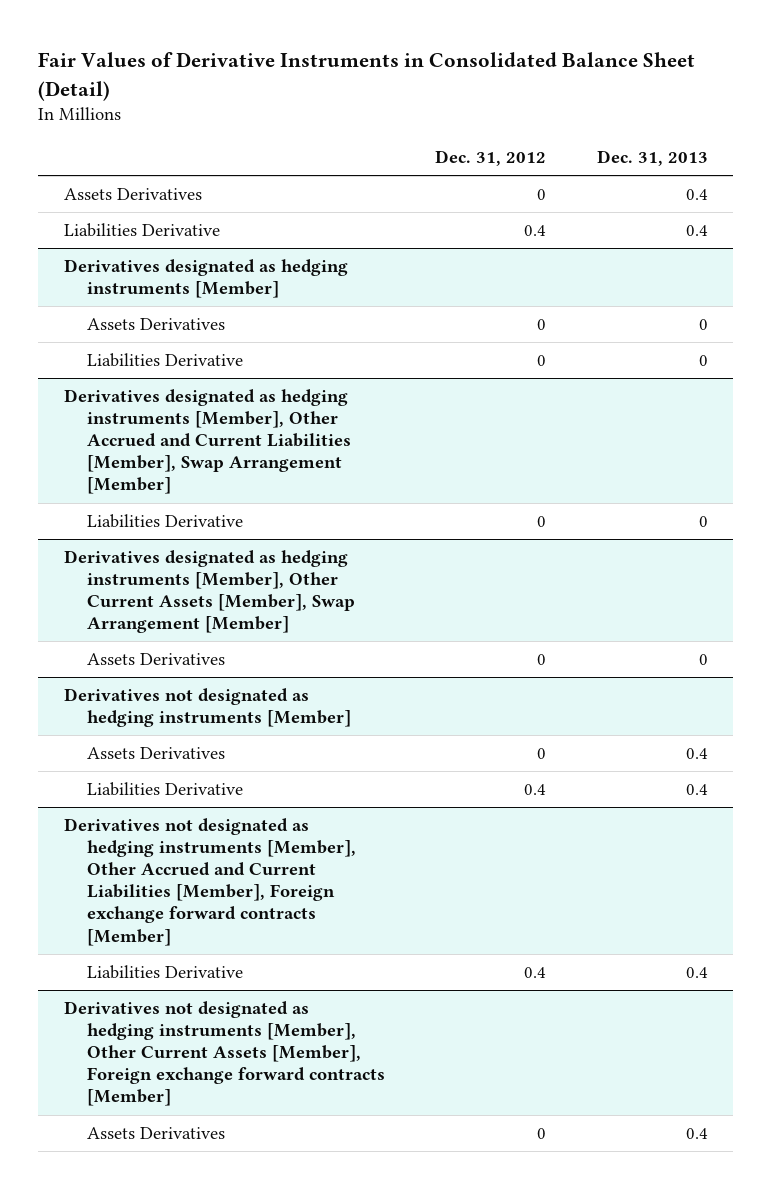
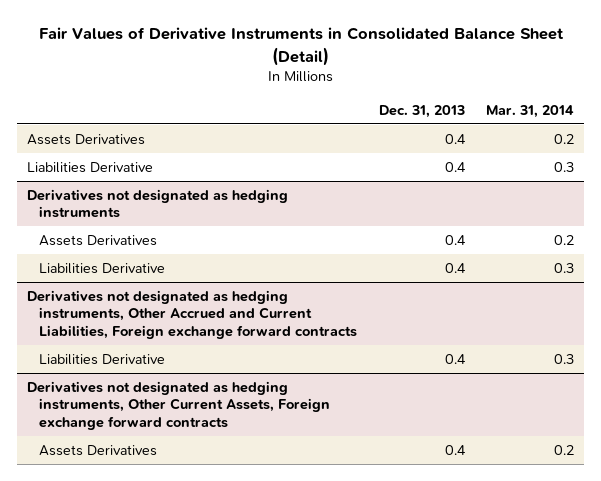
[435,150,547,167] Dec. 31, 2012 -> none
none -> [485,104,574,118] Mar. 31, 2014
[63,259,348,299] Derivatives designated as hedging instruments [Member] -> none
[86,318,225,331] Assets Derivatives -> none
[86,353,243,368] Liabilities Derivative -> none
[63,389,351,495] Derivatives designated as hedging instruments [Member], Other Accrued and Current Liabilities [Member], Swap Arrangement [Member] -> none
[86,514,243,529] Liabilities Derivative -> none
[63,550,355,634] Derivatives designated as hedging instruments [Member], Other Current Assets [Member], Swap Arrangement [Member] -> none
[86,653,225,666] Assets Derivatives -> none
[63,688,351,728] Derivatives not designated as hedging instruments [Member] -> [27,188,289,219] Derivatives not designated as hedging instruments
[63,818,356,946] Derivatives not designated as hedging instruments [Member], Other Accrued and Current Liabilities [Member], Foreign exchange forward contracts [Member] -> [27,289,358,339] Derivatives not designated as hedging instruments, Other Accrued and Current Liabilities, Foreign exchange forward contracts
[63,1001,385,1107] Derivatives not designated as hedging instruments [Member], Other Current Assets [Member], Foreign exchange forward contracts [Member] -> [27,380,331,430] Derivatives not designated as hedging instruments, Other Current Assets, Foreign exchange forward contracts

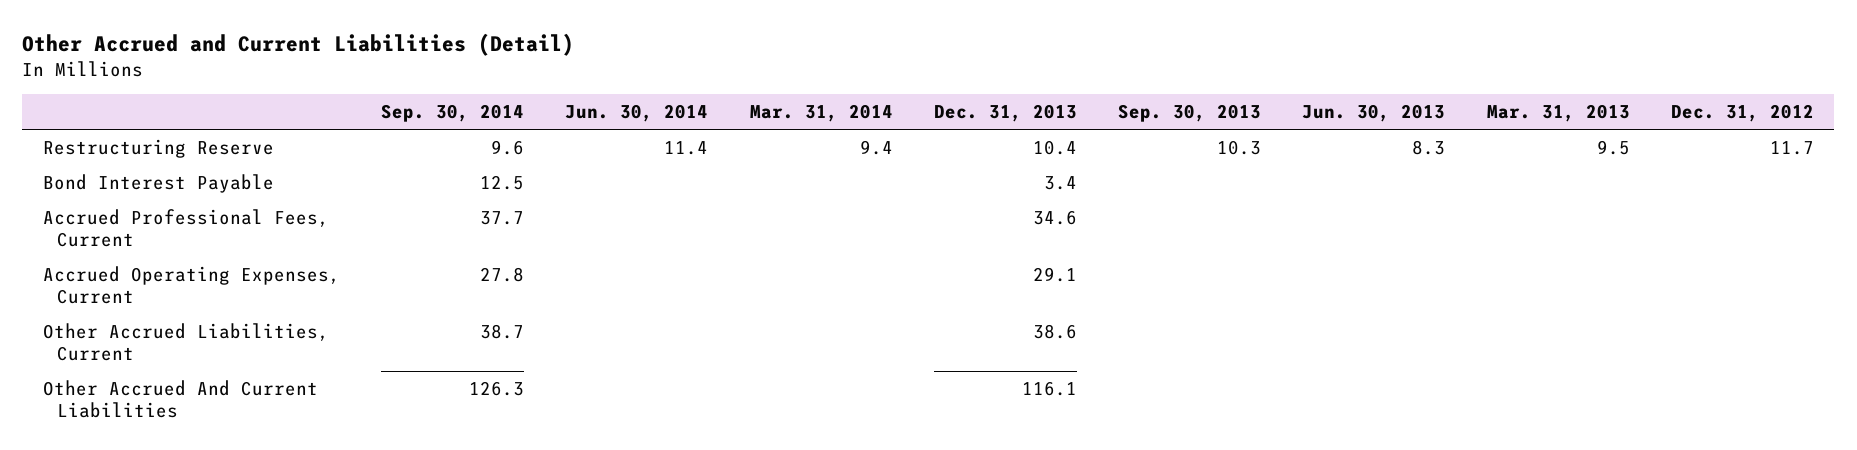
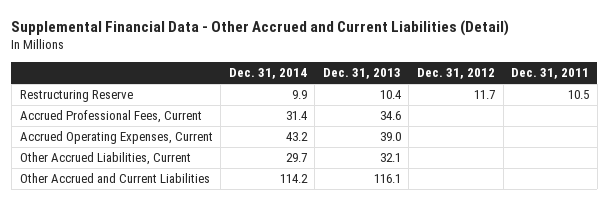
[22,32,575,56] Other Accrued and Current Liabilities (Detail) -> [11,19,510,36] Supplemental Financial Data - Other Accrued and Current Liabilities (Detail)
[381,104,525,123] Sep. 30, 2014 -> none
[565,104,709,123] Jun. 30, 2014 -> none
[749,104,893,123] Mar. 31, 2014 -> none
[1118,104,1262,123] Sep. 30, 2013 -> none
[1302,104,1446,123] Jun. 30, 2013 -> none
[1486,104,1630,123] Mar. 31, 2013 -> none
none -> [228,68,307,80] Dec. 31, 2014
none -> [511,68,590,80] Dec. 31, 2011
[42,173,274,193] Bond Interest Payable -> none
[1032,266,1077,282] 29.1 -> [379,132,401,142] 39.0
[1032,323,1077,339] 38.6 -> [379,153,401,163] 32.1
[42,379,318,419] Other Accrued And Current Liabilities -> [19,173,210,184] Other Accrued and Current Liabilities

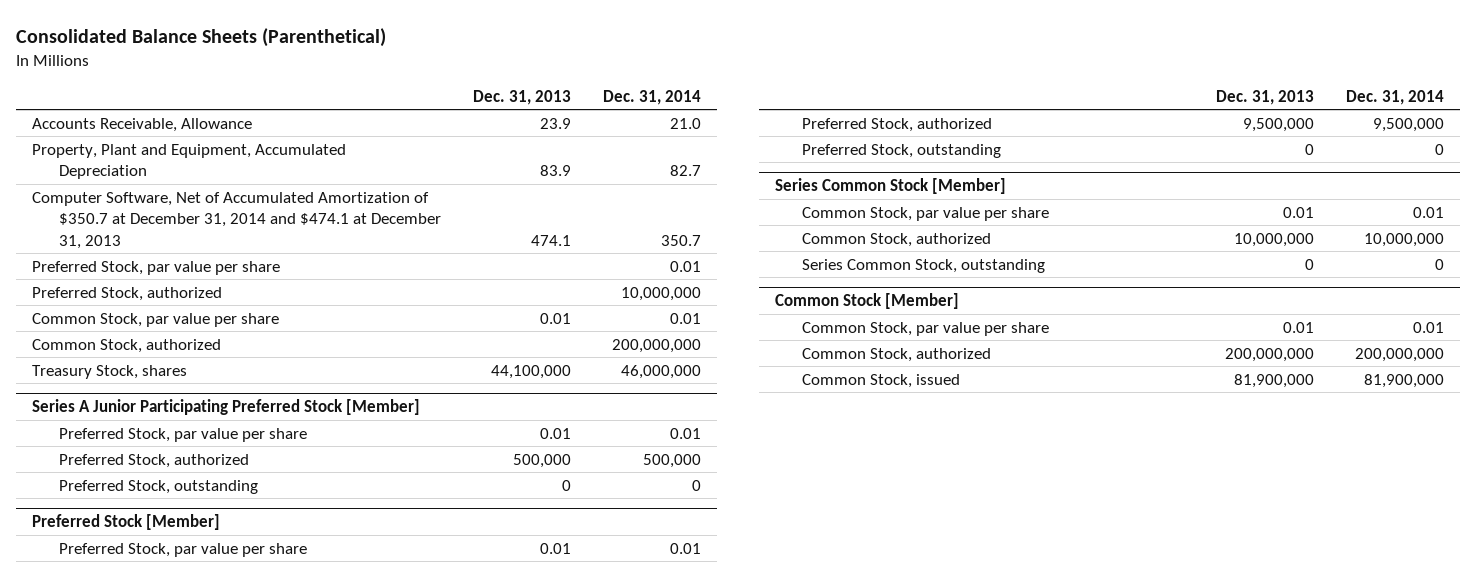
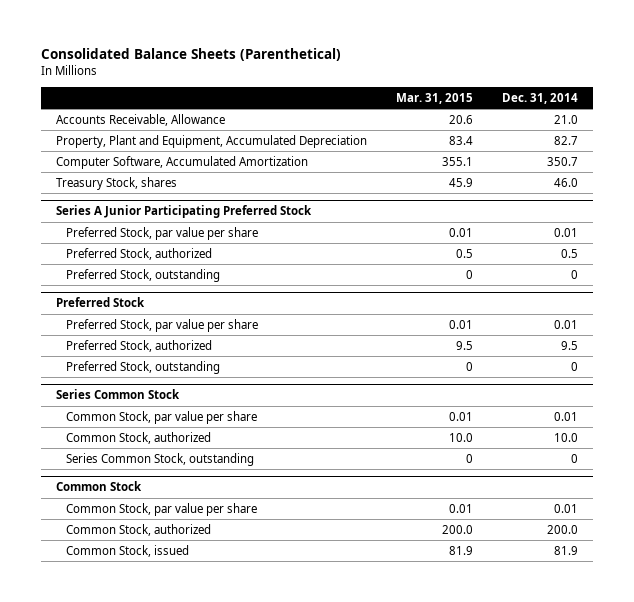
[472,89,571,105] Dec. 31, 2013 -> none
none -> [396,92,474,104] Mar. 31, 2015
[32,260,281,275] Preferred Stock, par value per share -> none
[32,286,223,301] Preferred Stock, authorized -> none
[32,312,280,327] Common Stock, par value per share -> none
[32,338,222,353] Common Stock, authorized -> none
[32,191,441,249] Computer Software, Net of Accumulated Amortization of $350.7 at December 31, 2014 and $474.1 at December 31, 2013 -> [55,155,308,169] Computer Software, Accumulated Amortization
[620,364,701,379] 46,000,000 -> [554,177,579,187] 46.0
[32,399,421,416] Series A Junior Participating Preferred Stock [Member] -> [55,205,312,219] Series A Junior Participating Preferred Stock
[642,453,701,468] 500,000 -> [561,248,579,258] 0.5
[32,514,221,531] Preferred Stock [Member] -> [55,297,145,308] Preferred Stock
[1372,117,1444,132] 9,500,000 -> [561,340,579,350] 9.5
[775,178,1007,195] Series Common Stock [Member] -> [55,389,180,400] Series Common Stock
[1363,232,1444,247] 10,000,000 -> [554,432,579,442] 10.0
[775,293,960,310] Common Stock [Member] -> [55,481,142,492] Common Stock
[1354,347,1444,362] 200,000,000 -> [547,524,579,534] 200.0
[1363,373,1444,388] 81,900,000 -> [554,545,579,555] 81.9

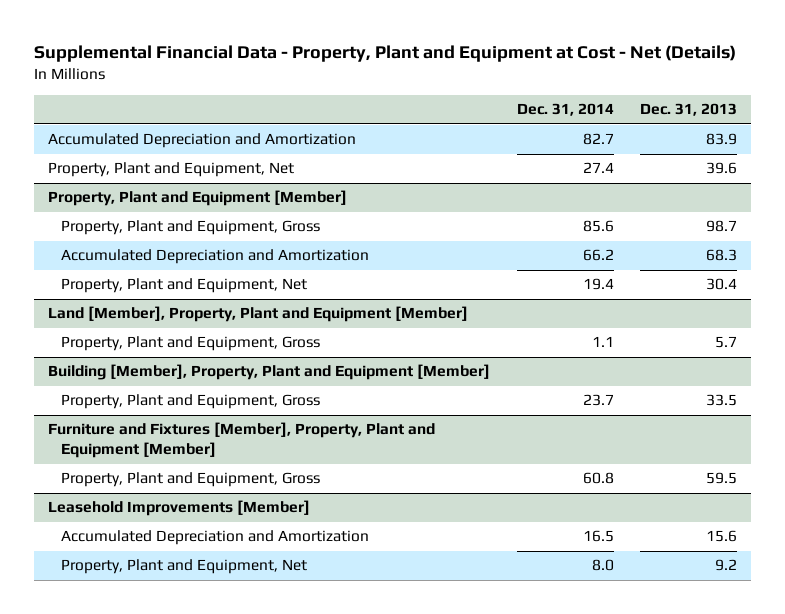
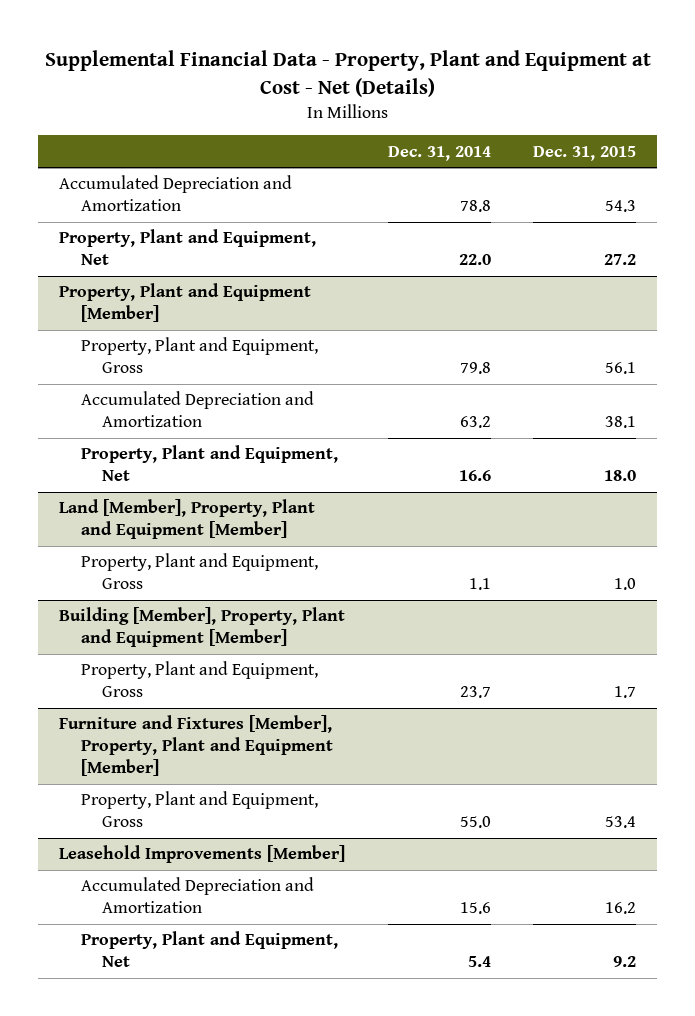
[640,103,738,117] Dec. 31, 2013 -> none
none -> [532,145,636,161] Dec. 31, 2015
[582,133,614,146] 82.7 -> [459,200,491,213] 78.8
[582,162,614,174] 27.4 -> [458,254,491,266] 22.0
[582,220,614,233] 85.6 -> [459,362,491,375] 79.8
[582,249,614,262] 66.2 -> [459,416,491,429] 63.2
[582,278,614,291] 19.4 -> [458,470,491,482] 16.6
[582,472,614,485] 60.8 -> [459,816,491,829] 55.0
[582,530,614,543] 16.5 -> [459,902,491,915] 15.6
[591,559,614,572] 8.0 -> [467,956,491,968] 5.4

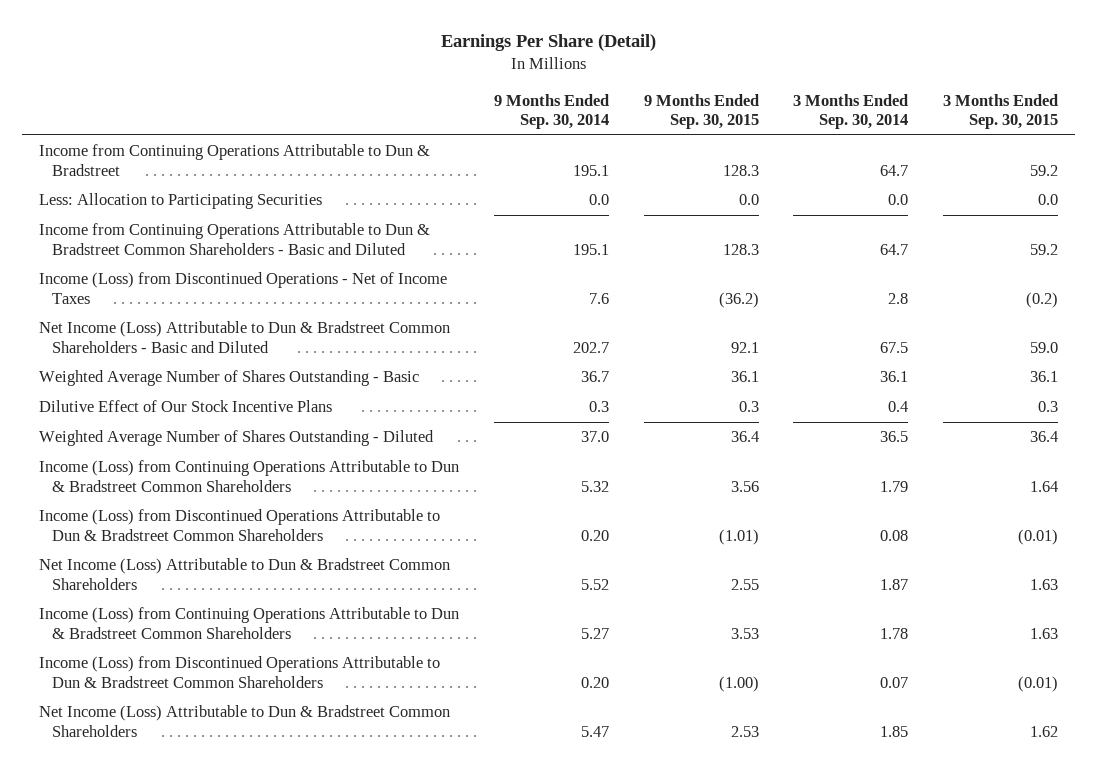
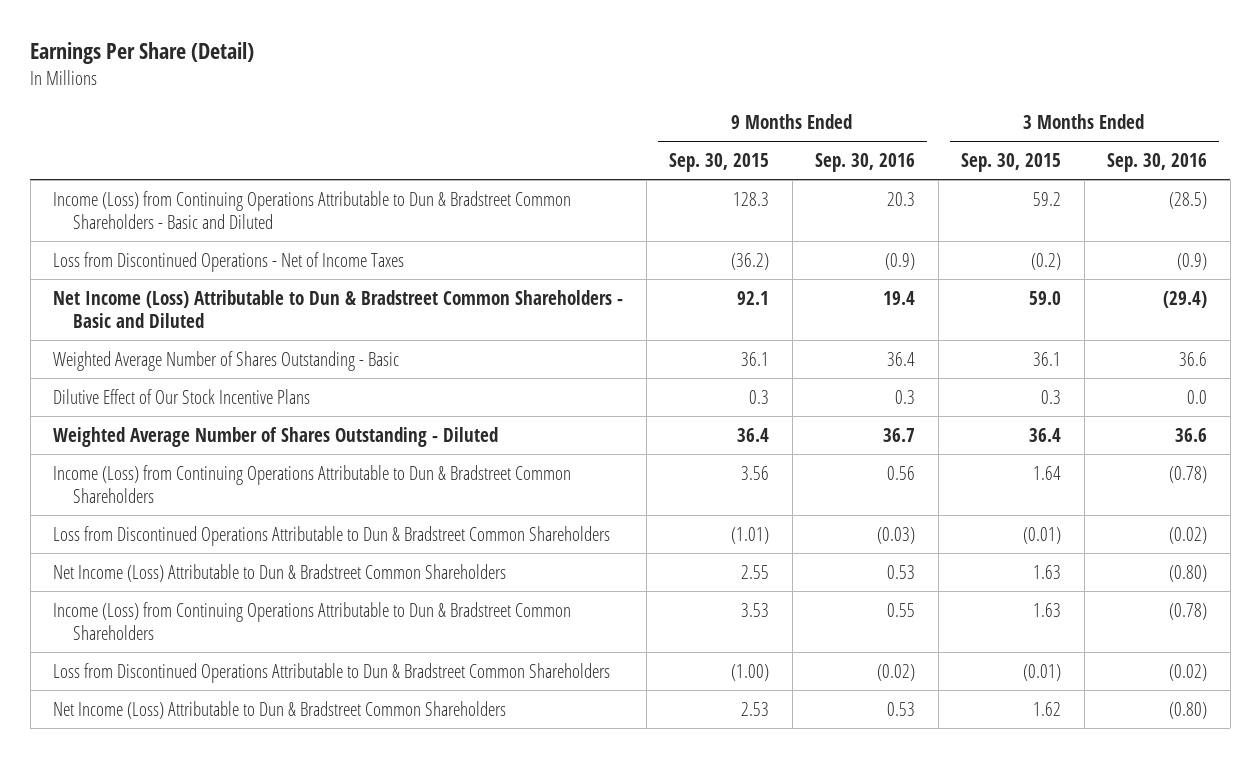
[494,93,610,130] 9 Months Ended Sep. 30, 2014 -> none
[793,93,909,130] 3 Months Ended Sep. 30, 2014 -> none
none -> [815,152,916,172] Sep. 30, 2016
none -> [1107,152,1208,172] Sep. 30, 2016
[39,144,431,176] Income from Continuing Operations Attributable to Dun & Bradstreet -> none
[39,193,323,210] Less: Allocation to Participating Securities -> none
[39,223,431,255] Income from Continuing Operations Attributable to Dun & Bradstreet Common Shareholders - Basic and Diluted -> [53,190,572,230] Income (Loss) from Continuing Operations Attributable to Dun & Bradstreet Common Shareholders - Basic and Diluted
[39,272,448,304] Income (Loss) from Discontinued Operations - Net of Income Taxes -> [53,251,405,272] Loss from Discontinued Operations - Net of Income Taxes
[39,509,441,541] Income (Loss) from Discontinued Operations Attributable to Dun & Bradstreet Common Shareholders -> [53,525,611,546] Loss from Discontinued Operations Attributable to Dun & Bradstreet Common Shareholders
[39,656,441,688] Income (Loss) from Discontinued Operations Attributable to Dun & Bradstreet Common Shareholders -> [53,662,611,683] Loss from Discontinued Operations Attributable to Dun & Bradstreet Common Shareholders

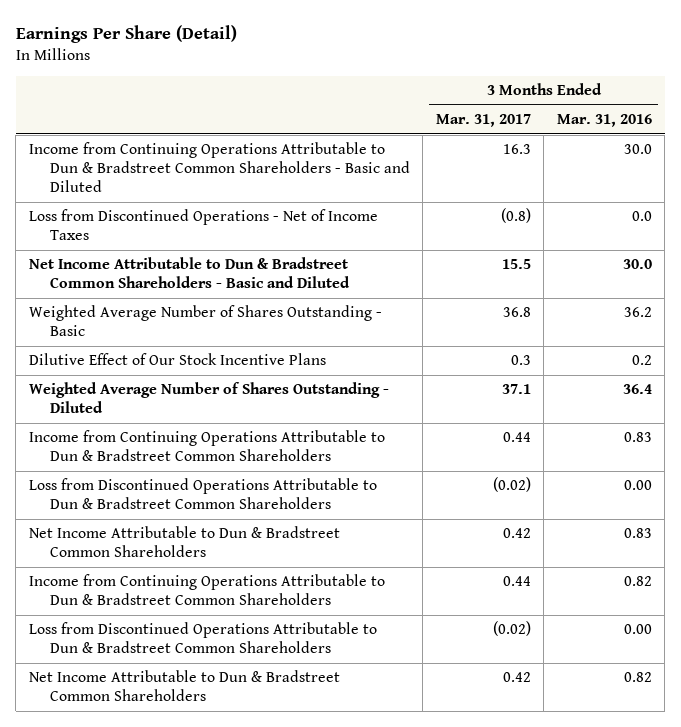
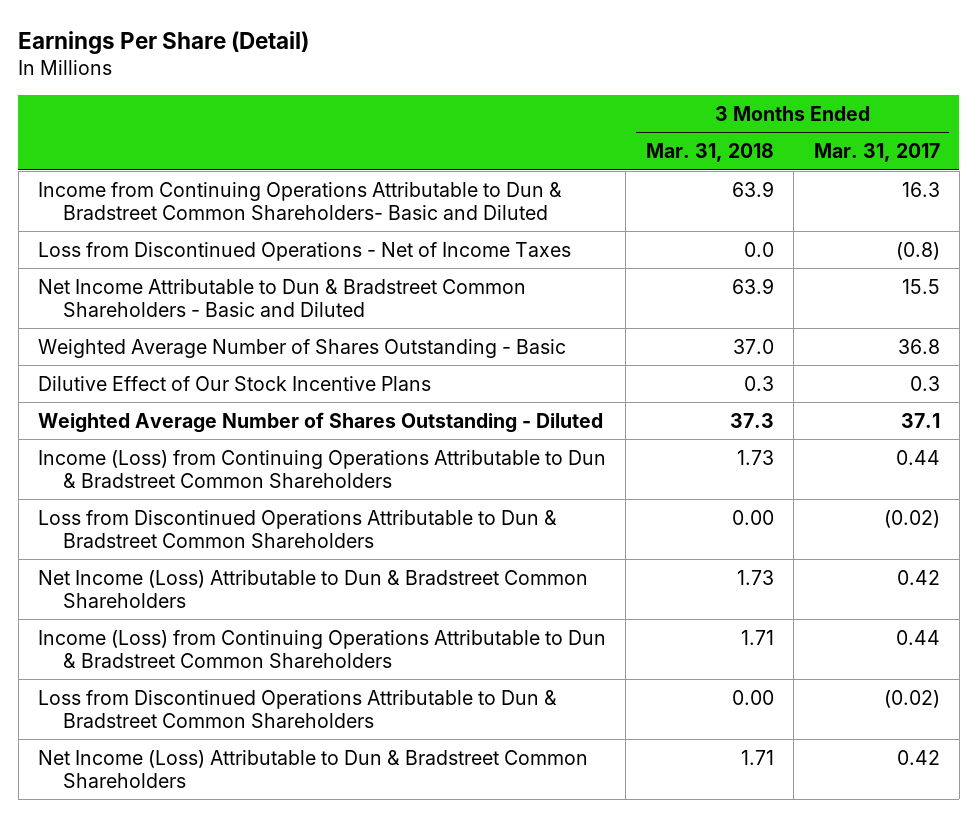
[556,114,652,128] Mar. 31, 2016 -> none
none -> [645,143,774,163] Mar. 31, 2018
[28,142,410,192] Income from Continuing Operations Attributable to Dun & Bradstreet Common Shareholders - Basic and Diluted -> [38,181,563,220] Income from Continuing Operations Attributable to Dun & Bradstreet Common Shareholders- Basic and Diluted
[28,430,385,462] Income from Continuing Operations Attributable to Dun & Bradstreet Common Shareholders -> [38,449,607,488] Income (Loss) from Continuing Operations Attributable to Dun & Bradstreet Common Shareholders
[28,526,340,558] Net Income Attributable to Dun & Bradstreet Common Shareholders -> [38,569,589,608] Net Income (Loss) Attributable to Dun & Bradstreet Common Shareholders
[28,574,385,606] Income from Continuing Operations Attributable to Dun & Bradstreet Common Shareholders -> [38,629,607,668] Income (Loss) from Continuing Operations Attributable to Dun & Bradstreet Common Shareholders
[28,670,340,702] Net Income Attributable to Dun & Bradstreet Common Shareholders -> [38,749,589,788] Net Income (Loss) Attributable to Dun & Bradstreet Common Shareholders

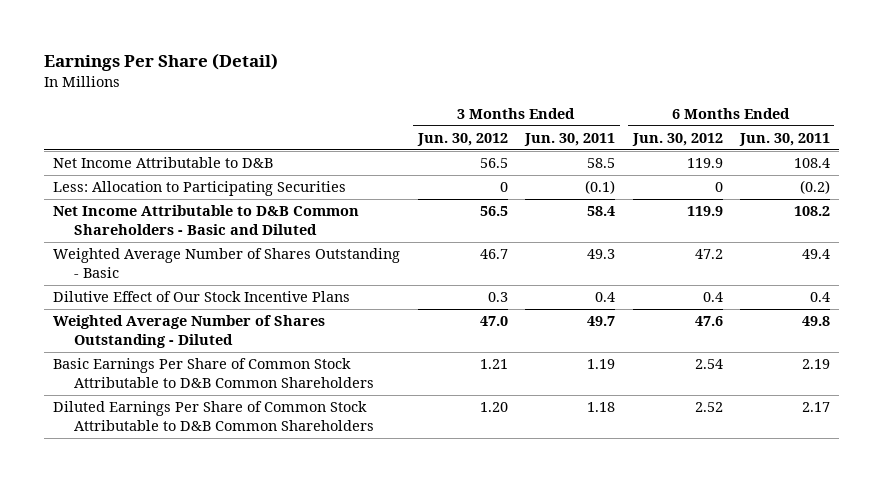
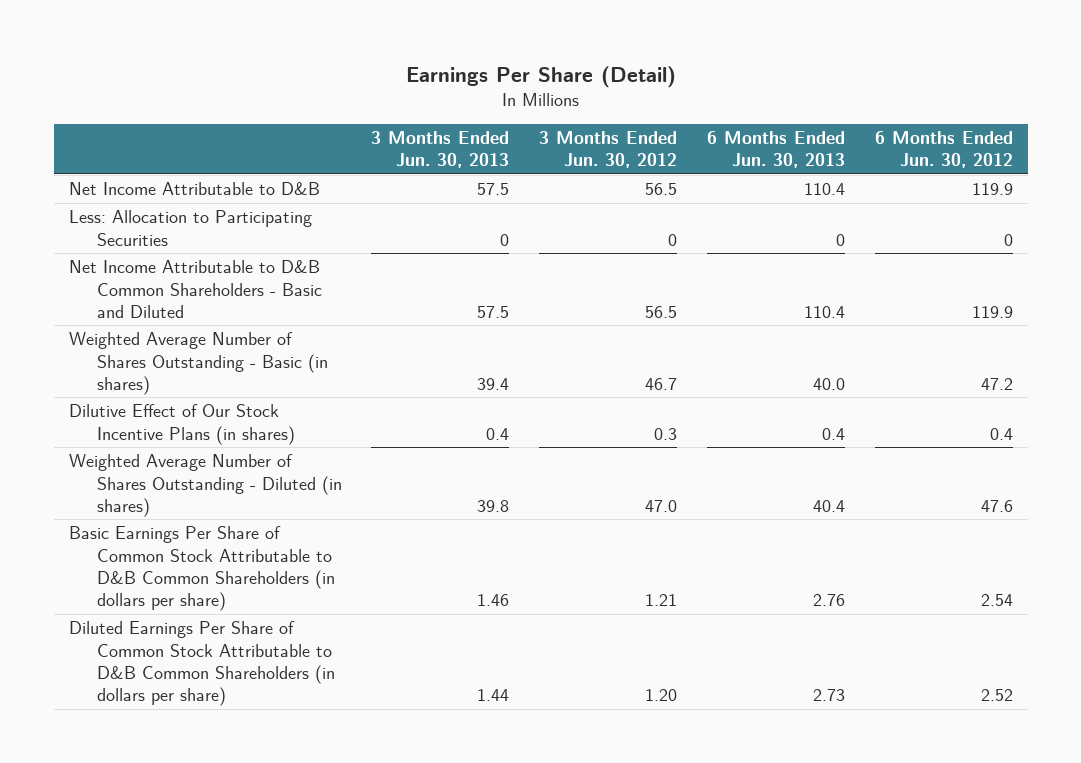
[524,133,616,147] Jun. 30, 2011 -> none
[739,133,831,147] Jun. 30, 2011 -> none
none -> [371,130,510,169] 3 Months Ended Jun. 30, 2013
none -> [707,130,846,169] 6 Months Ended Jun. 30, 2013
[53,248,401,278] Weighted Average Number of Shares Outstanding - Basic -> [68,332,328,395] Weighted Average Number of Shares Outstanding - Basic (in shares)
[53,291,351,303] Dilutive Effect of Our Stock Incentive Plans -> [68,404,295,445] Dilutive Effect of Our Stock Incentive Plans (in shares)
[53,315,326,348] Weighted Average Number of Shares Outstanding - Diluted -> [68,454,342,517] Weighted Average Number of Shares Outstanding - Diluted (in shares)
[53,358,375,388] Basic Earnings Per Share of Common Stock Attributable to D&B Common Shareholders -> [68,526,335,612] Basic Earnings Per Share of Common Stock Attributable to D&B Common Shareholders (in dollars per share)
[53,401,375,431] Diluted Earnings Per Share of Common Stock Attributable to D&B Common Shareholders -> [68,621,335,707] Diluted Earnings Per Share of Common Stock Attributable to D&B Common Shareholders (in dollars per share)

